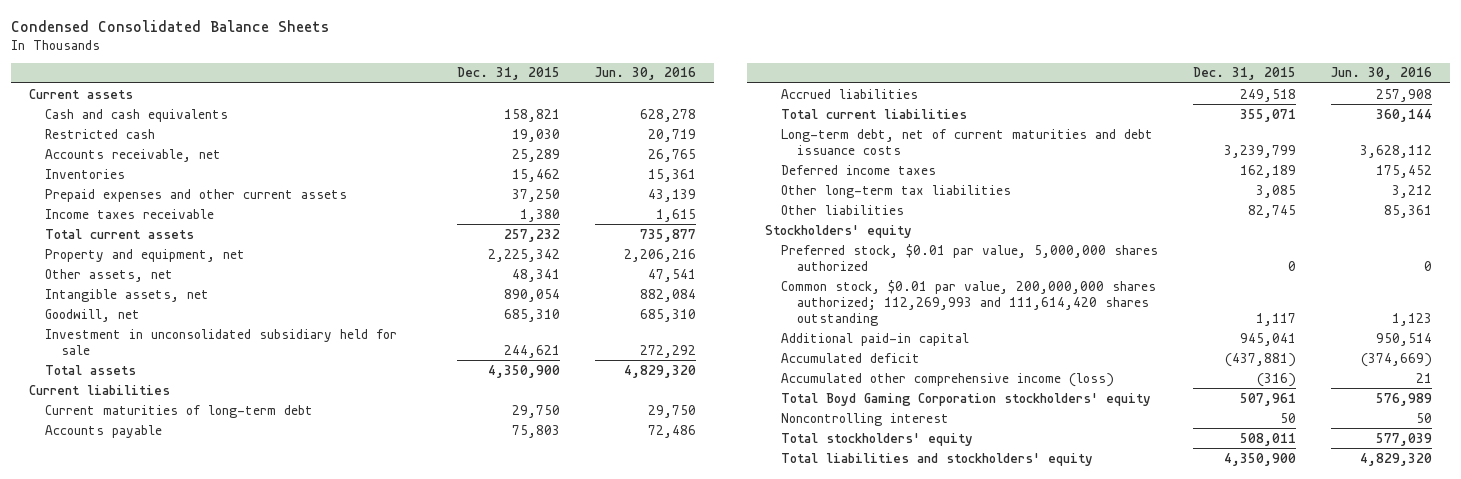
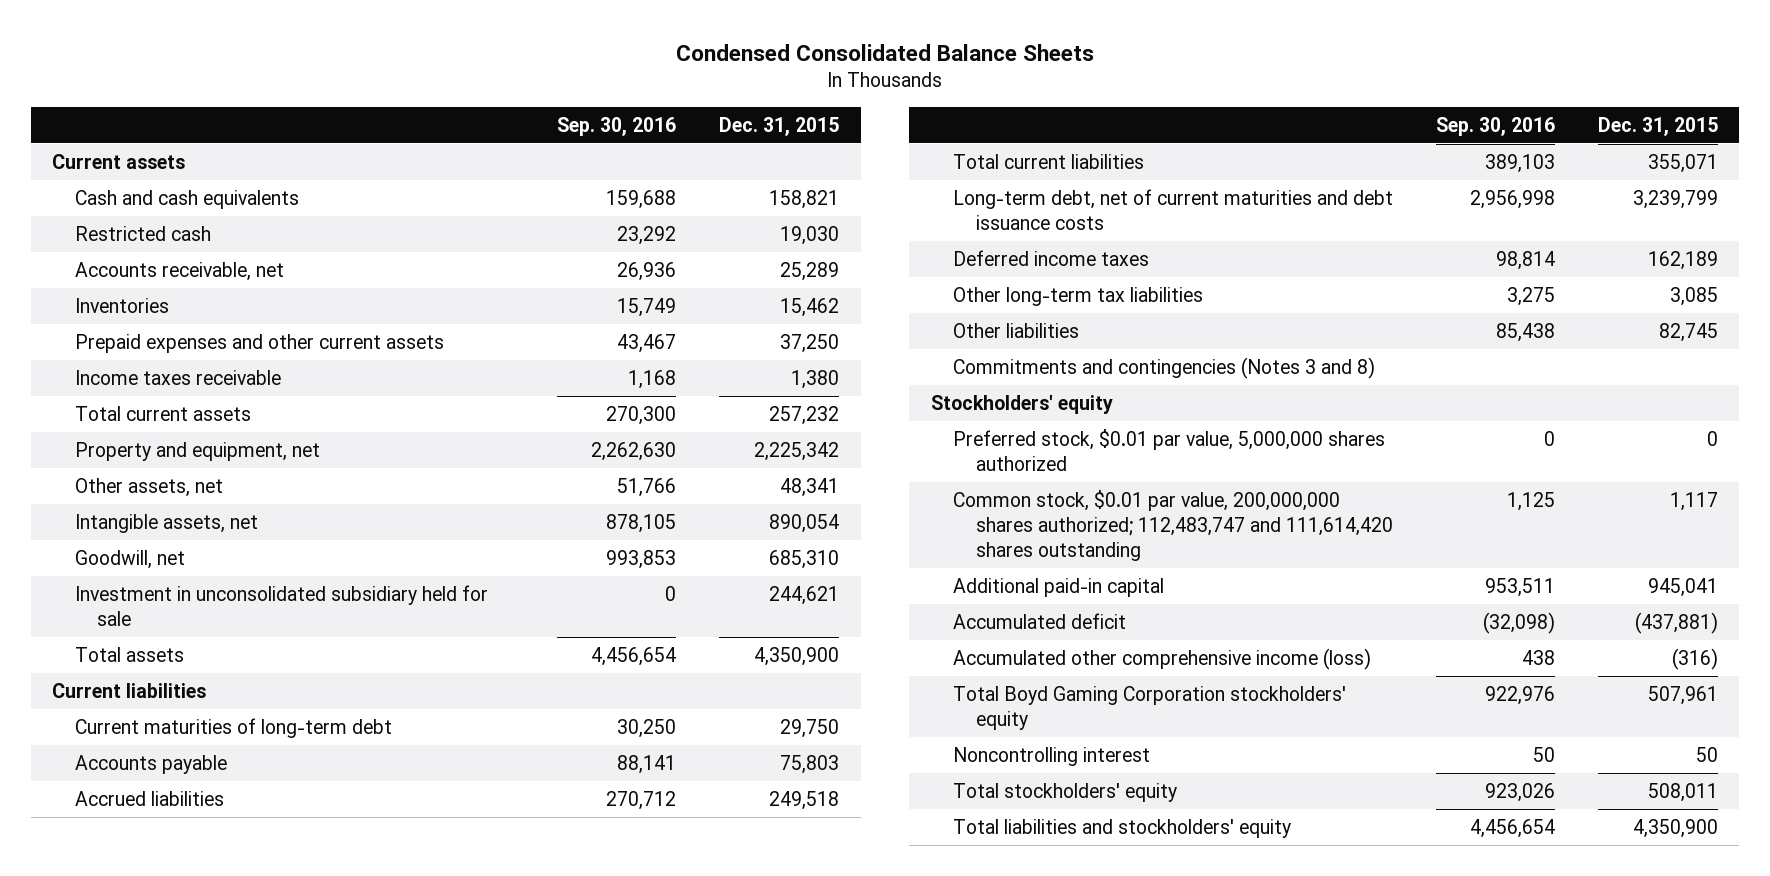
[595,67,697,81] Jun. 30, 2016 -> none
none -> [557,116,677,136] Sep. 30, 2016
none -> [953,356,1376,379] Commitments and contingencies (Notes 3 and 8)
[780,279,1156,327] Common stock, $0.01 par value, 200,000,000 shares authorized; 112,269,993 and 111,614,420 shares outstanding -> [953,489,1393,561] Common stock, $0.01 par value, 200,000,000 shares authorized; 112,483,747 and 111,614,420 shares outstanding

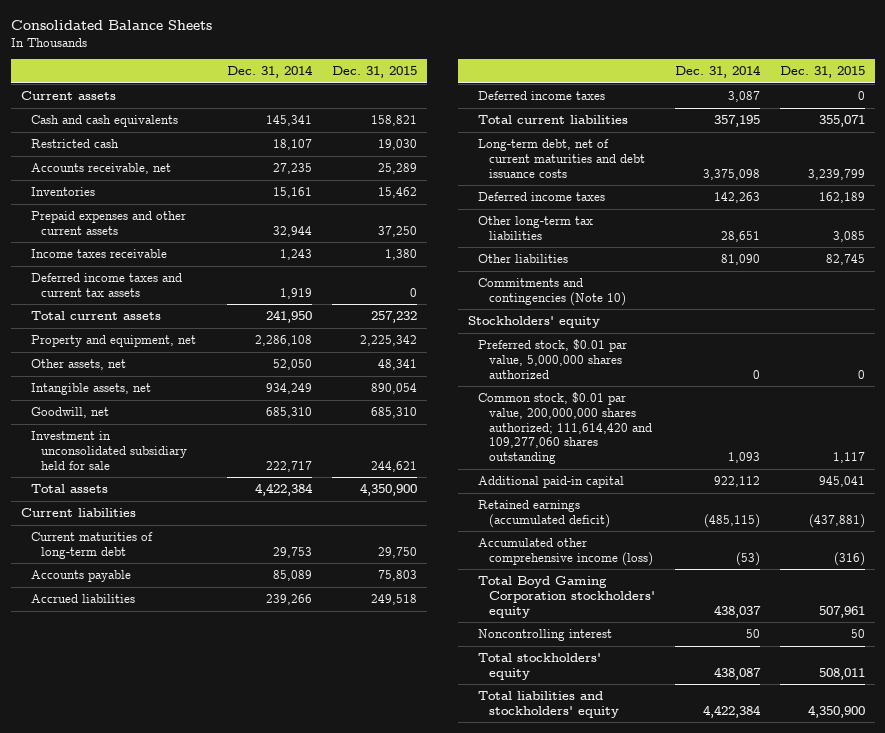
[675,44,1094,62] Condensed Consolidated Balance Sheets -> [10,19,212,30] Consolidated Balance Sheets
[557,116,677,136] Sep. 30, 2016 -> none
none -> [227,65,314,79] Dec. 31, 2014
none -> [31,273,183,297] Deferred income taxes and current tax assets
none -> [478,91,606,101] Deferred income taxes
[953,356,1376,379] Commitments and contingencies (Notes 3 and 8) -> [478,278,626,306] Commitments and contingencies (Note 10)
[953,489,1393,561] Common stock, $0.01 par value, 200,000,000 shares authorized; 112,483,747 and 111,614,420 shares outstanding -> [478,392,652,464] Common stock, $0.01 par value, 200,000,000 shares authorized; 111,614,420 and 109,277,060 shares outstanding
[953,612,1127,629] Accumulated deficit -> [478,500,610,528] Retained earnings (accumulated deficit)

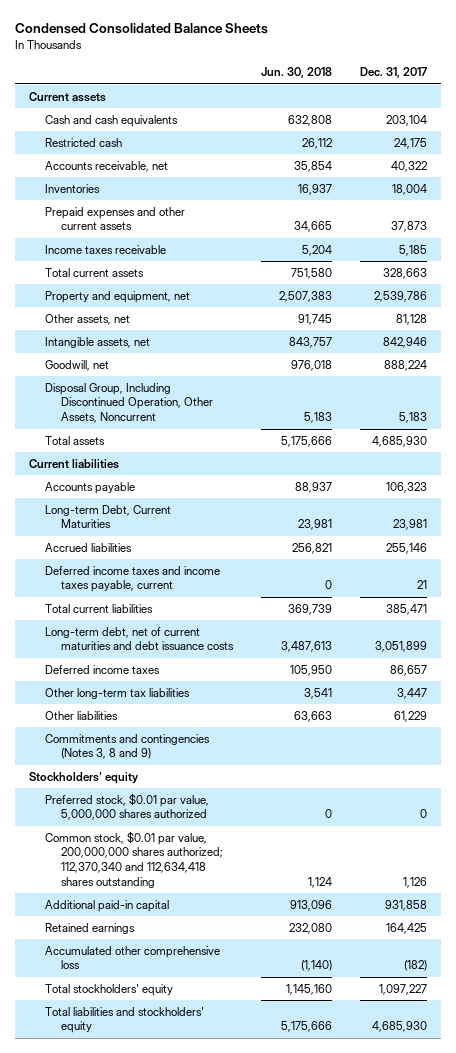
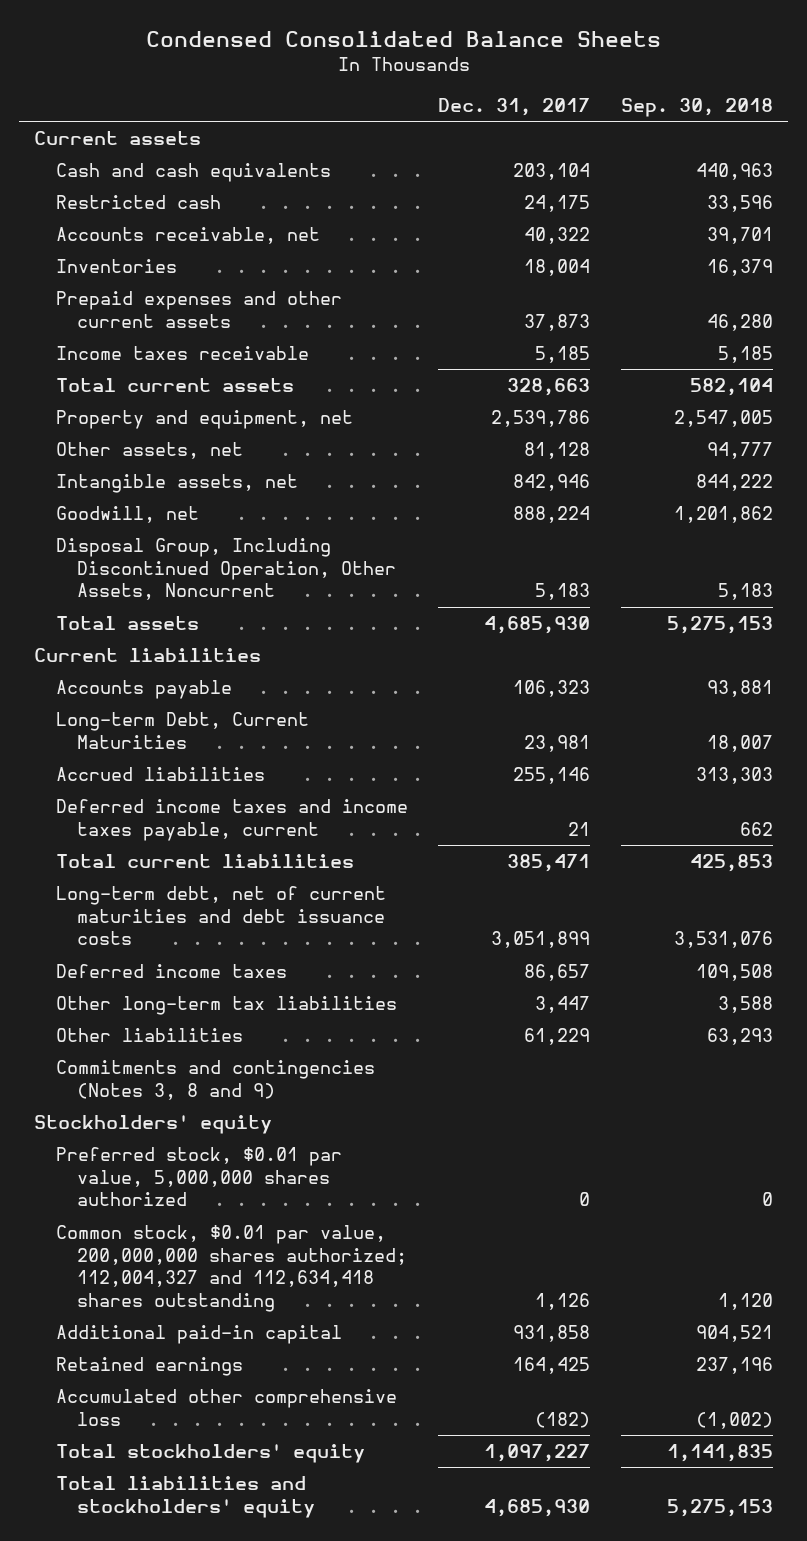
[261,67,333,79] Jun. 30, 2018 -> none
none -> [621,97,774,117] Sep. 30, 2018
[45,830,224,888] Common stock, $0.01 par value, 200,000,000 shares authorized; 112,370,340 and 112,634,418 shares outstanding -> [55,1225,408,1312] Common stock, $0.01 par value, 200,000,000 shares authorized; 112,004,327 and 112,634,418 shares outstanding

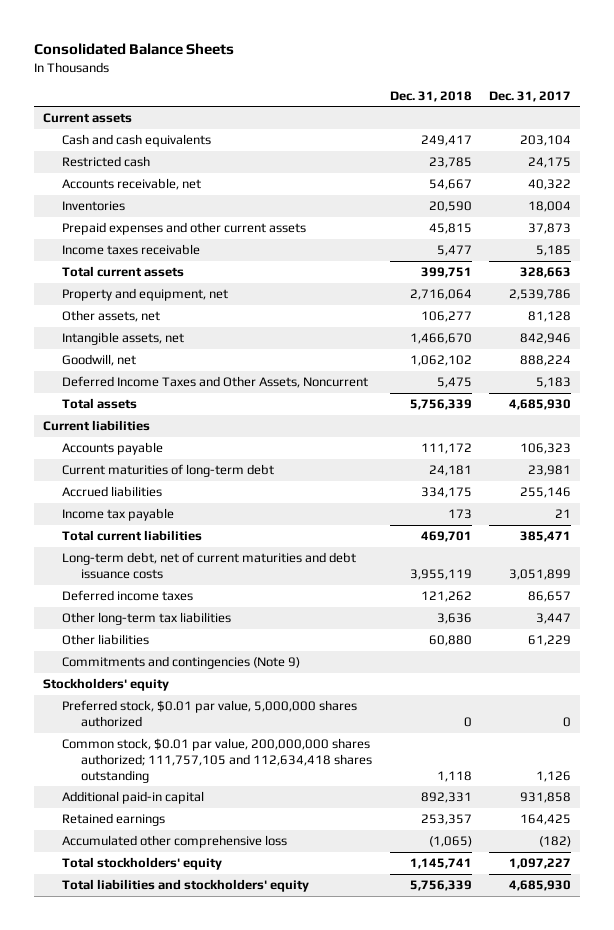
[145,30,661,47] Condensed Consolidated Balance Sheets -> [34,43,235,56] Consolidated Balance Sheets
[621,97,774,117] Sep. 30, 2018 -> none
none -> [389,90,472,102] Dec. 31, 2018
[55,538,397,601] Disposal Group, Including Discontinued Operation, Other Assets, Noncurrent -> [62,376,369,389] Deferred Income Taxes and Other Assets, Noncurrent
[55,712,309,749] Long-term Debt, Current Maturities -> [62,464,275,478] Current maturities of long-term debt
[55,799,408,841] Deferred income taxes and income taxes payable, current -> [62,508,175,522] Income tax payable
[55,1060,375,1100] Commitments and contingencies (Notes 3, 8 and 9) -> [62,656,301,670] Commitments and contingencies (Note 9)
[55,1225,408,1312] Common stock, $0.01 par value, 200,000,000 shares authorized; 112,004,327 and 112,634,418 shares outstanding -> [62,738,373,783] Common stock, $0.01 par value, 200,000,000 shares authorized; 111,757,105 and 112,634,418 shares outstanding

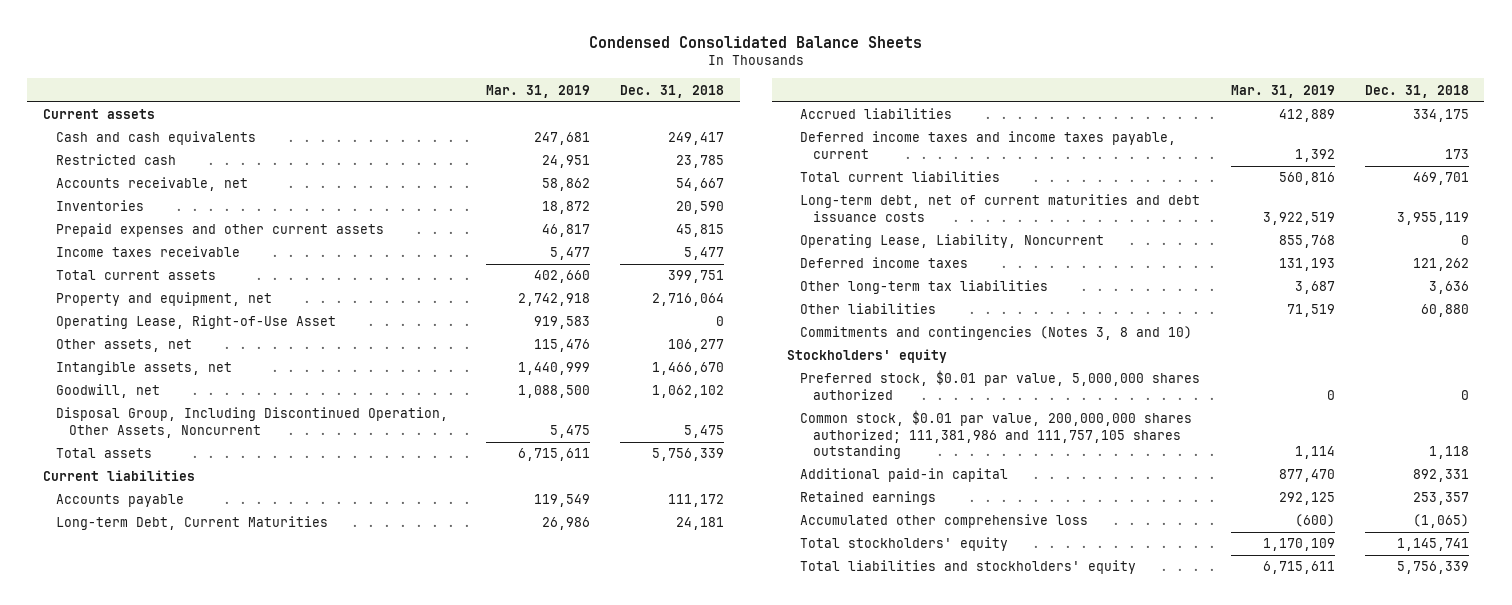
[34,43,235,56] Consolidated Balance Sheets -> [588,35,922,48] Condensed Consolidated Balance Sheets
[488,90,571,102] Dec. 31, 2017 -> none
none -> [486,84,591,98] Mar. 31, 2019
none -> [55,315,336,330] Operating Lease, Right-of-Use Asset
[62,376,369,389] Deferred Income Taxes and Other Assets, Noncurrent -> [55,407,448,438] Disposal Group, Including Discontinued Operation, Other Assets, Noncurrent
[62,464,275,478] Current maturities of long-term debt -> [55,516,328,531] Long-term Debt, Current Maturities
[62,508,175,522] Income tax payable -> [800,131,1177,159] Deferred income taxes and income taxes payable, current
none -> [800,234,1105,249] Operating Lease, Liability, Noncurrent
[62,656,301,670] Commitments and contingencies (Note 9) -> [800,326,1193,341] Commitments and contingencies (Notes 3, 8 and 10)
[62,738,373,783] Common stock, $0.01 par value, 200,000,000 shares authorized; 111,757,105 and 112,634,418 shares outstanding -> [800,410,1193,459] Common stock, $0.01 par value, 200,000,000 shares authorized; 111,381,986 and 111,757,105 shares outstanding

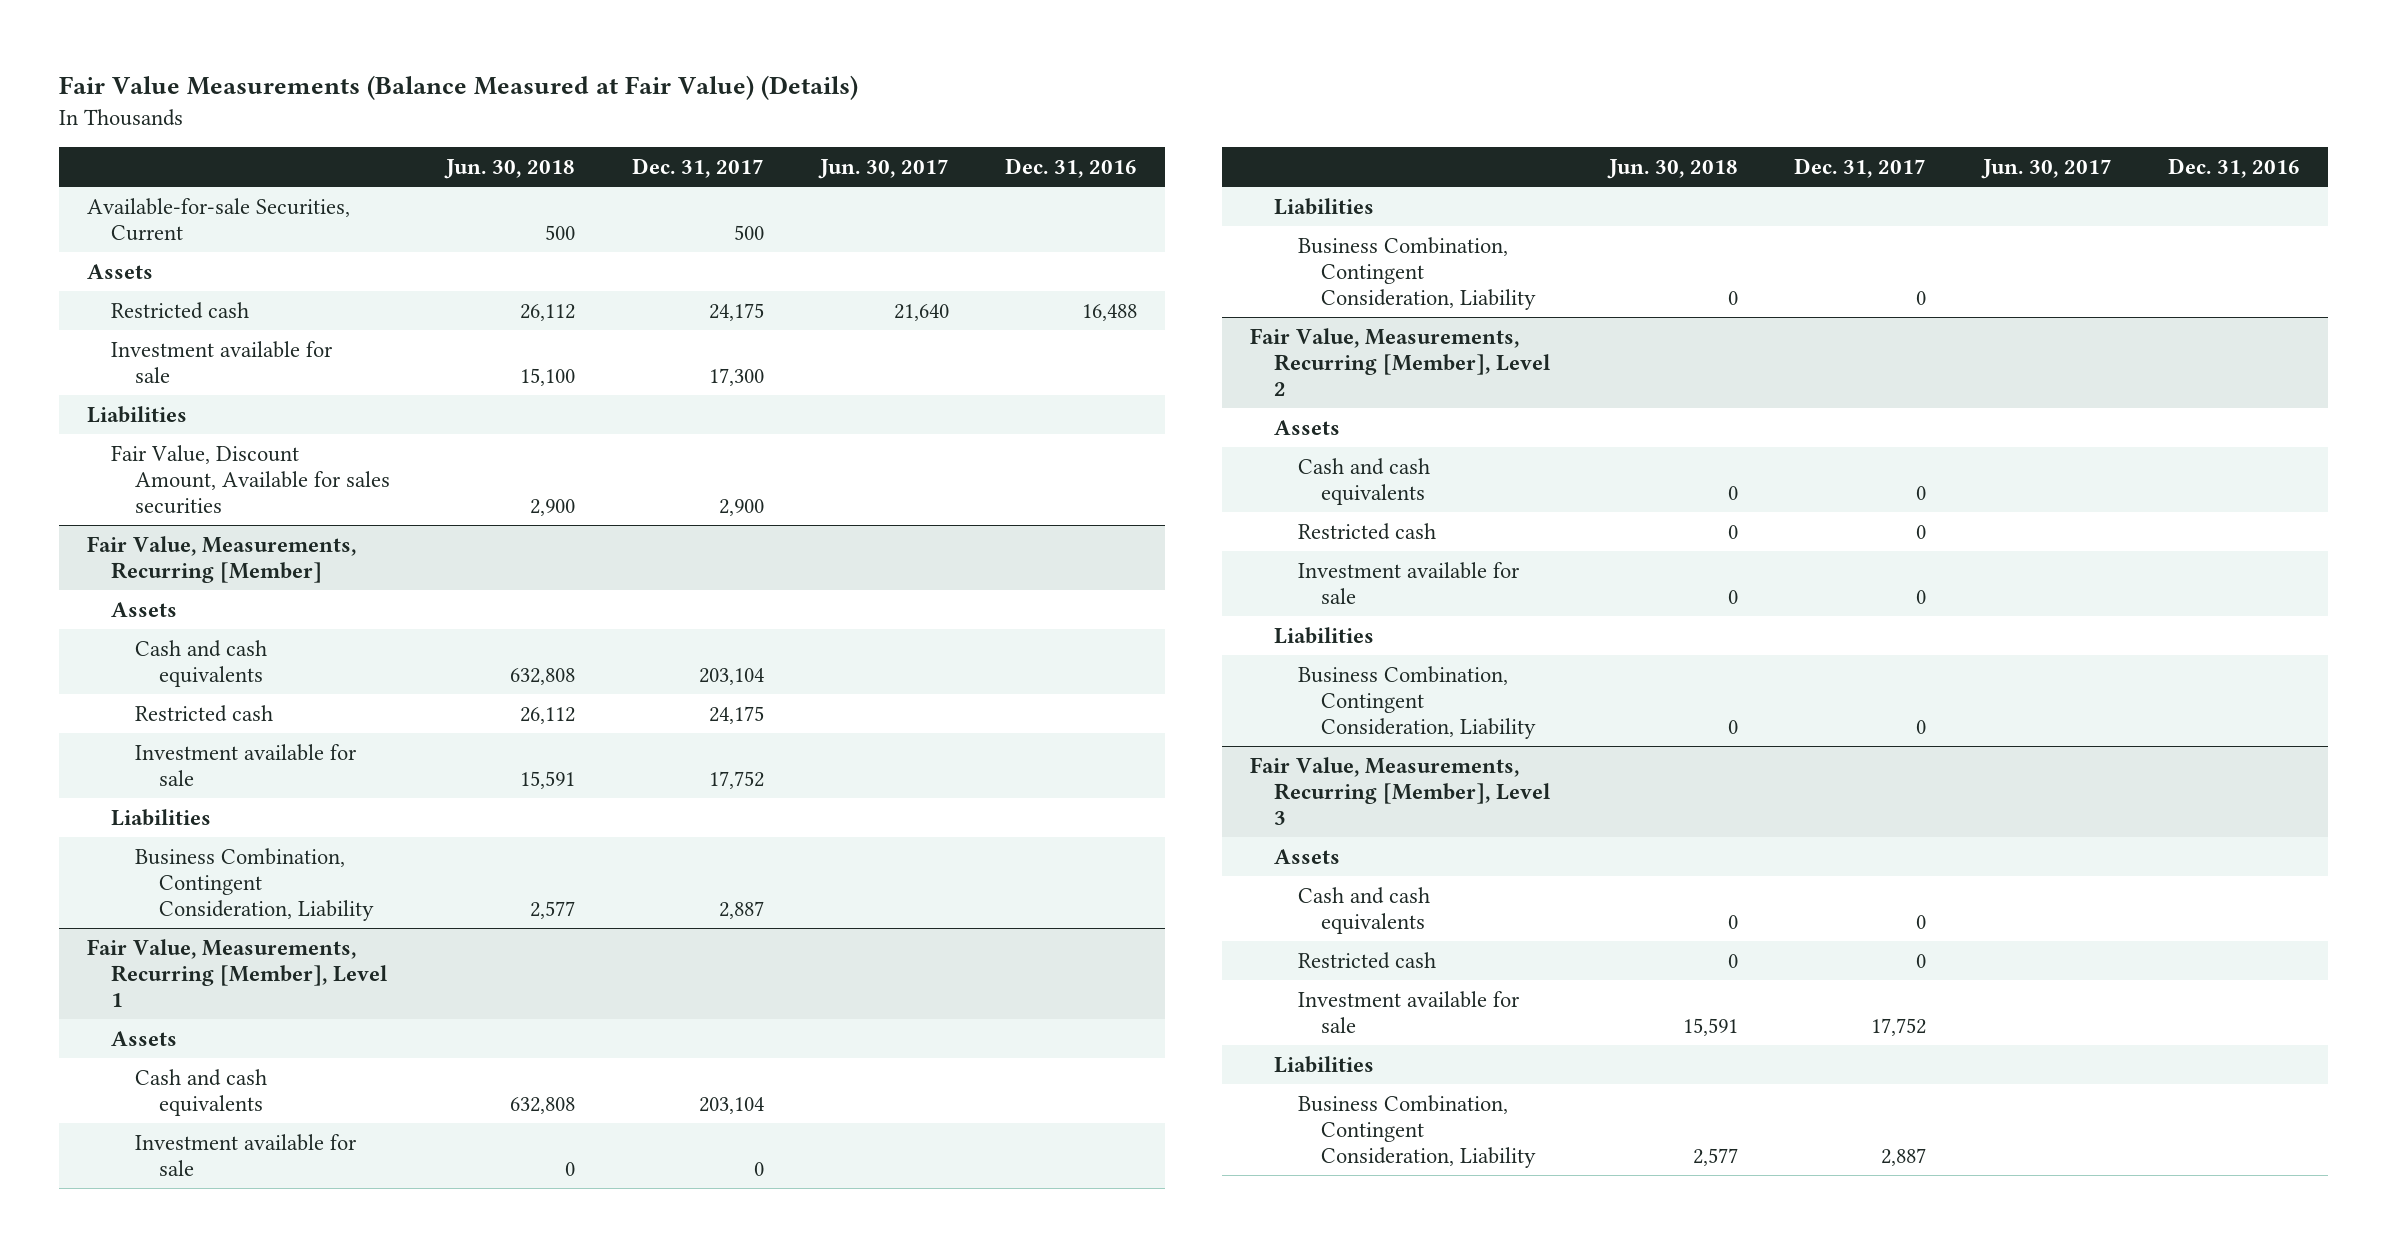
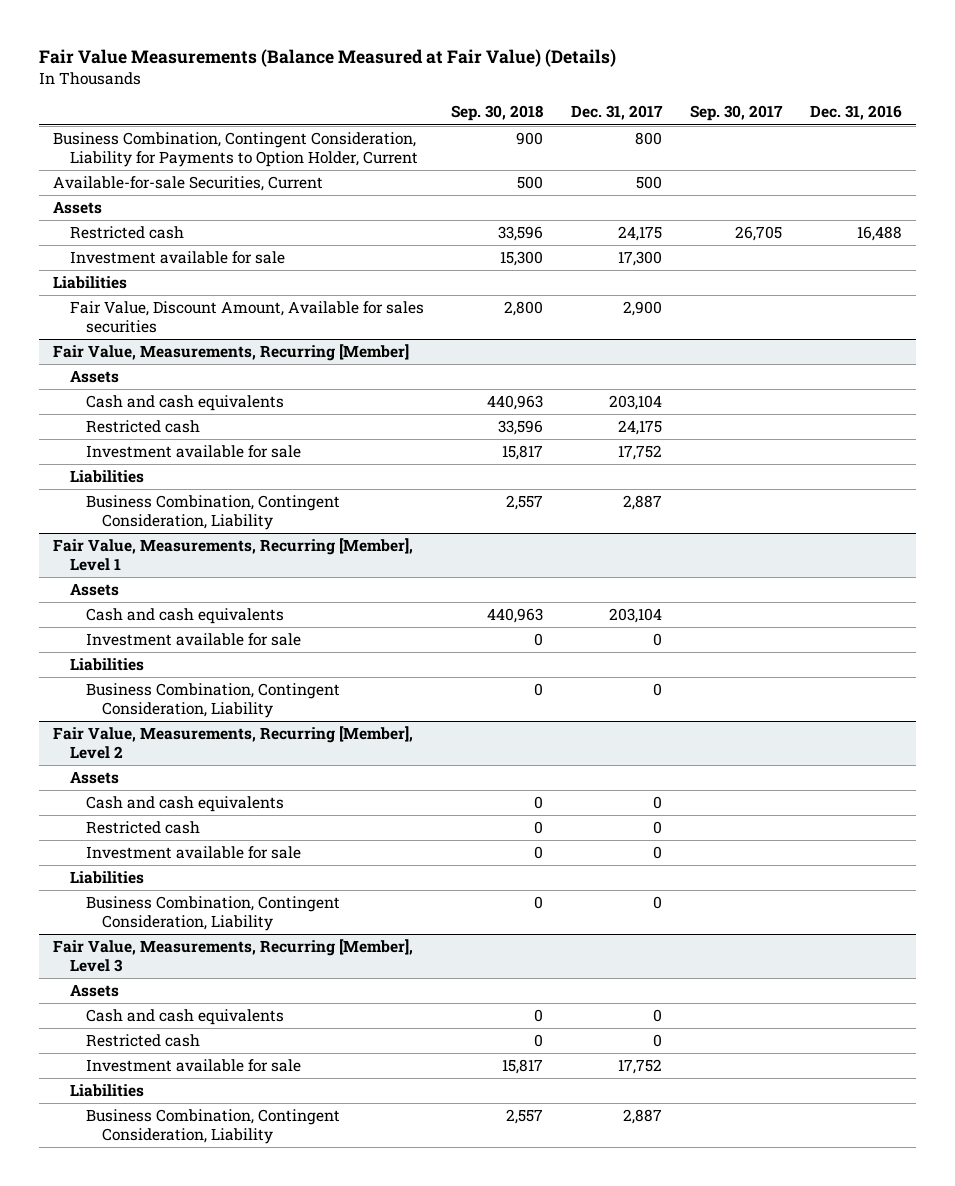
[444,159,576,180] Jun. 30, 2018 -> none
[817,159,949,180] Jun. 30, 2017 -> none
none -> [451,105,544,122] Sep. 30, 2018
none -> [689,105,783,122] Sep. 30, 2017
none -> [53,132,418,168] Business Combination, Contingent Consideration, Liability for Payments to Option Holder, Current

